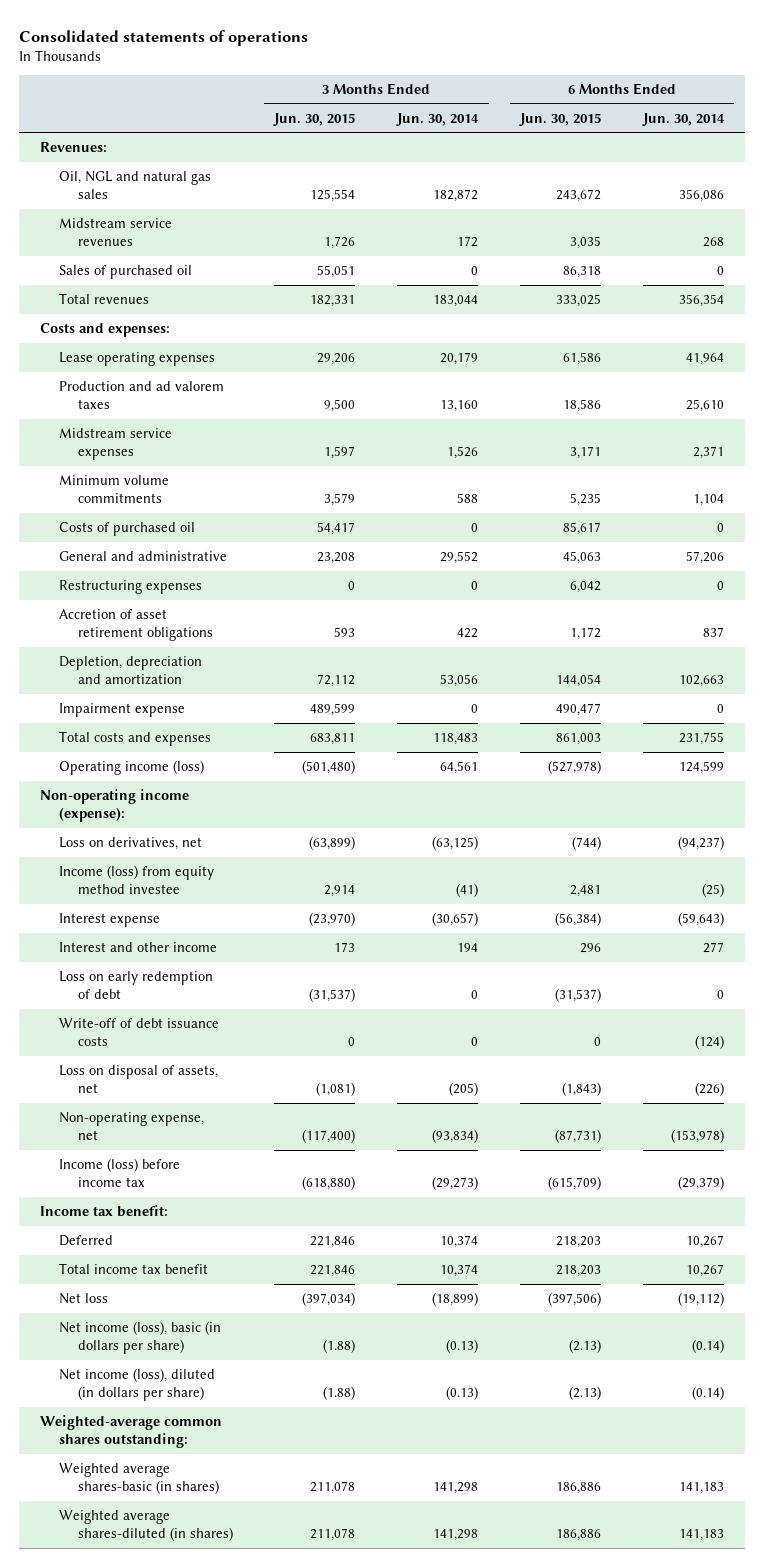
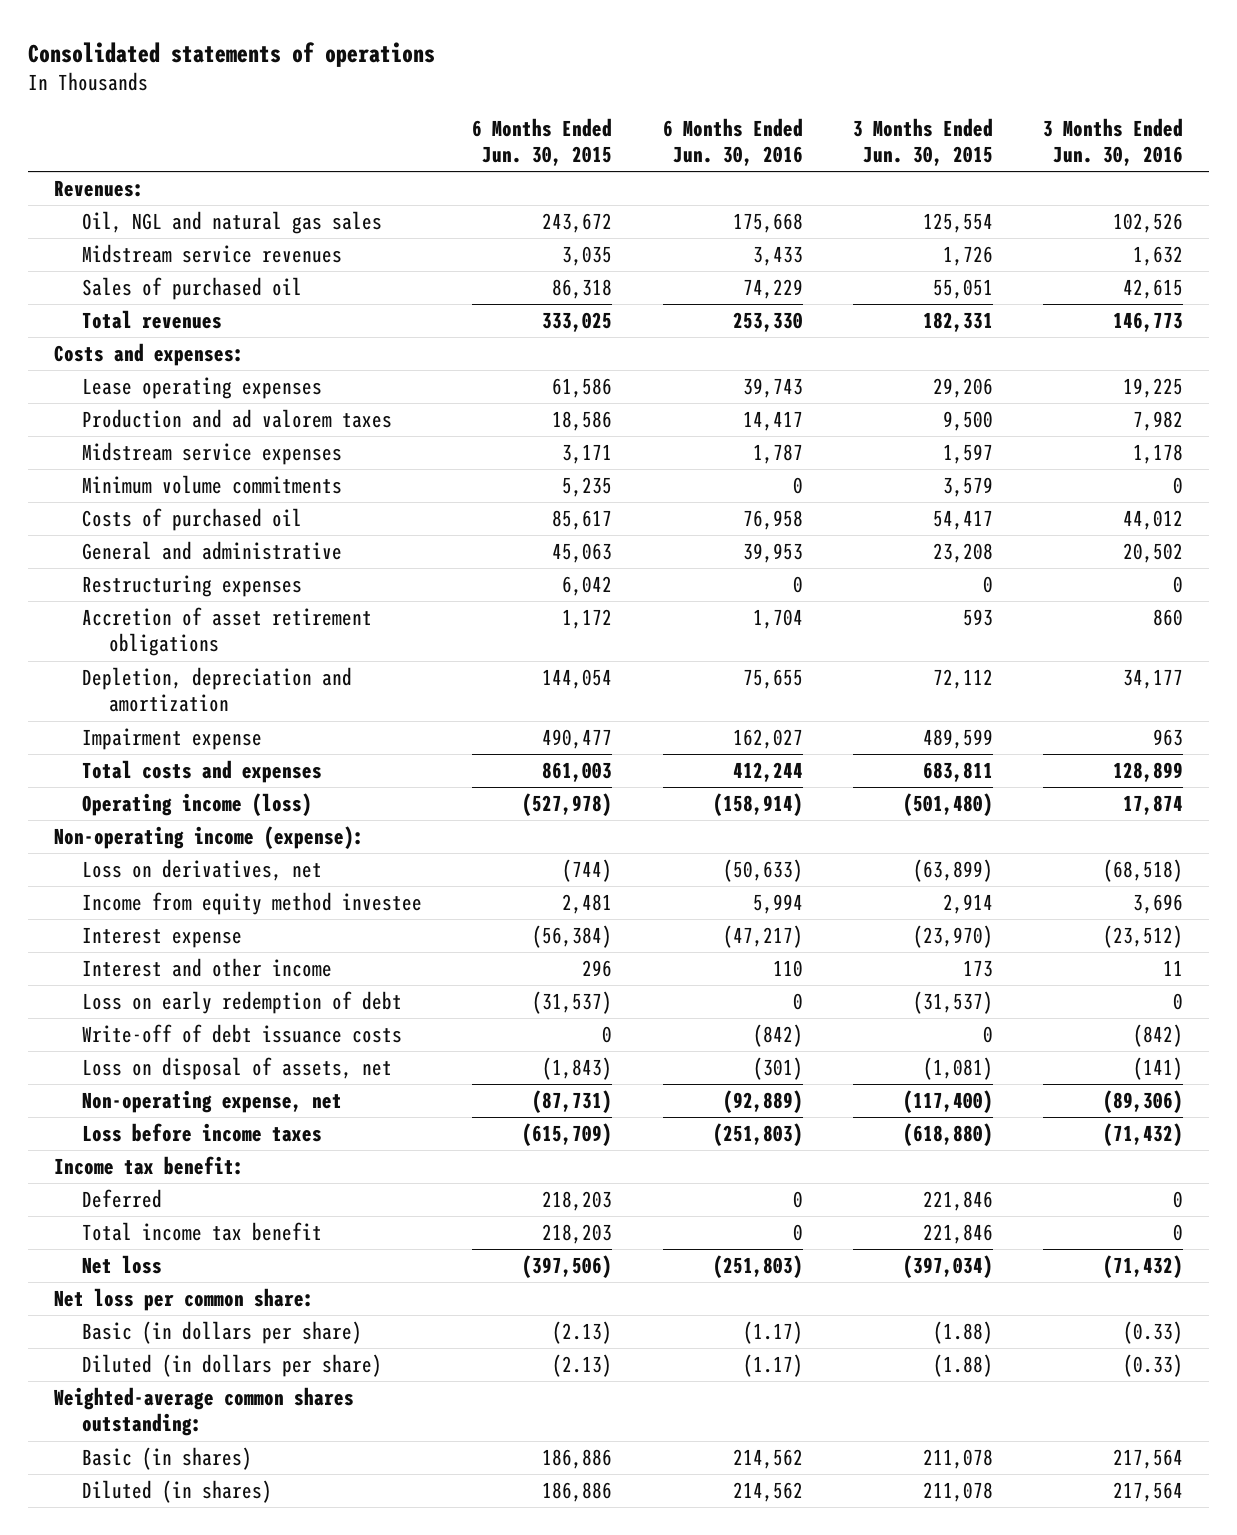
[396,112,480,126] Jun. 30, 2014 -> none
[641,112,725,126] Jun. 30, 2014 -> none
none -> [662,117,803,166] 6 Months Ended Jun. 30, 2016
none -> [1043,117,1184,166] 3 Months Ended Jun. 30, 2016
[58,864,214,895] Income (loss) from equity method investee -> [81,892,422,916] Income from equity method investee
[58,1157,180,1188] Income (loss) before income tax -> [81,1123,322,1143] Loss before income taxes
none -> [53,1288,314,1312] Net loss per common share:
[58,1320,221,1355] Net income (loss), basic (in dollars per share) -> [81,1321,362,1345] Basic (in dollars per share)
[58,1367,215,1402] Net income (loss), diluted (in dollars per share) -> [81,1354,382,1378] Diluted (in dollars per share)
[58,1462,219,1495] Weighted average shares-basic (in shares) -> [81,1447,252,1471] Basic (in shares)
[58,1509,233,1542] Weighted average shares-diluted (in shares) -> [81,1480,272,1504] Diluted (in shares)

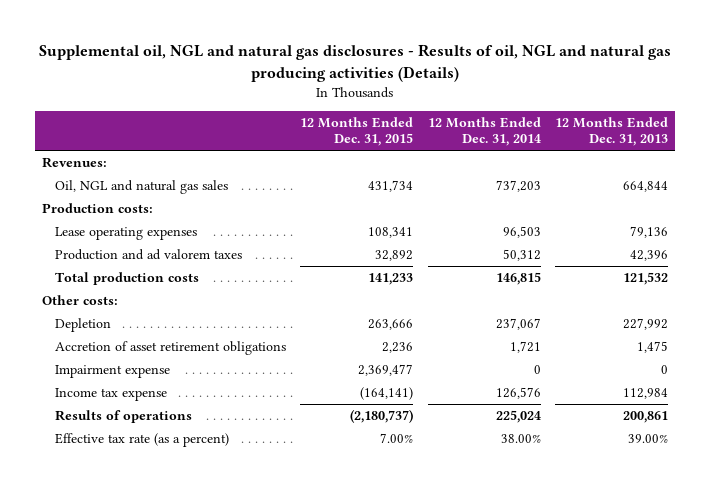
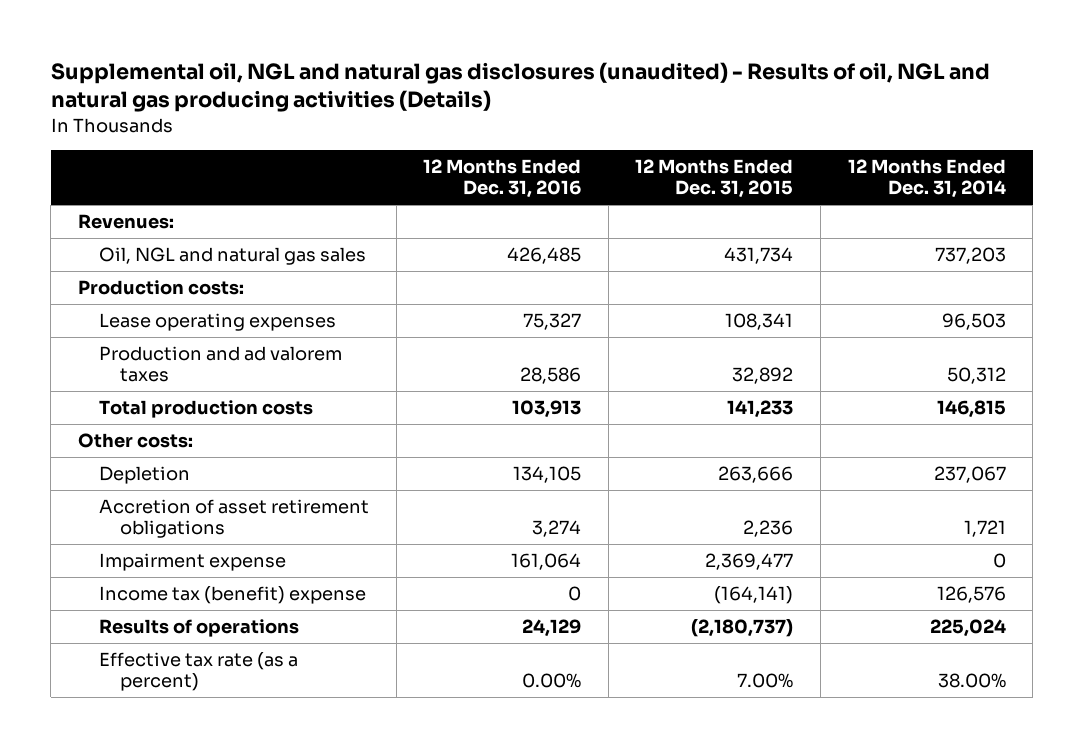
[39,44,672,83] Supplemental oil, NGL and natural gas disclosures - Results of oil, NGL and natural gas producing activities (Details) -> [50,61,990,113] Supplemental oil, NGL and natural gas disclosures (unaudited) - Results of oil, NGL and natural gas producing activities (Details)
[555,116,669,147] 12 Months Ended Dec. 31, 2013 -> none
none -> [423,159,582,199] 12 Months Ended Dec. 31, 2016
[54,387,167,401] Income tax expense -> [99,586,367,605] Income tax (benefit) expense

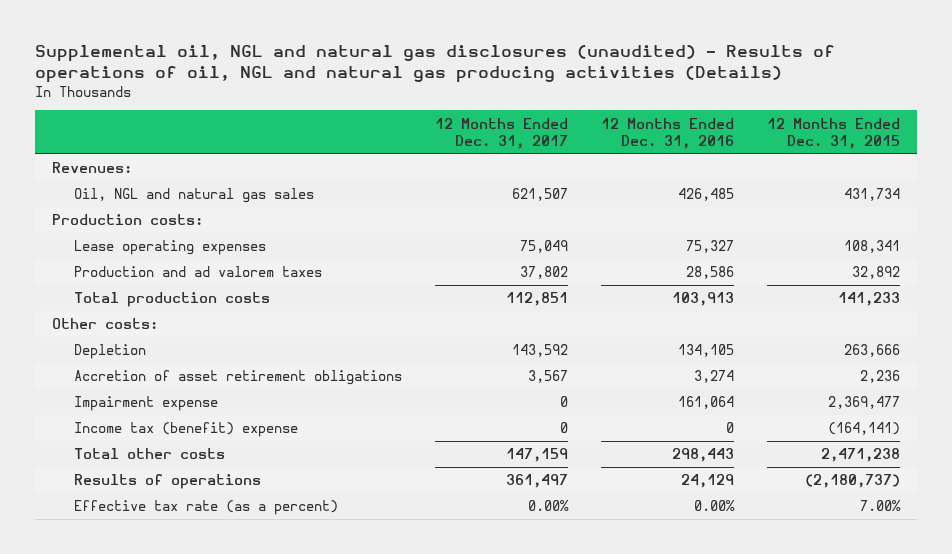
[50,61,990,113] Supplemental oil, NGL and natural gas disclosures (unaudited) - Results of oil, NGL and natural gas producing activities (Details) -> [35,44,836,83] Supplemental oil, NGL and natural gas disclosures (unaudited) - Results of operations of oil, NGL and natural gas producing activities (Details)
[847,159,1006,199] 12 Months Ended Dec. 31, 2014 -> none
none -> [434,117,568,149] 12 Months Ended Dec. 31, 2017
none -> [73,448,225,460] Total other costs

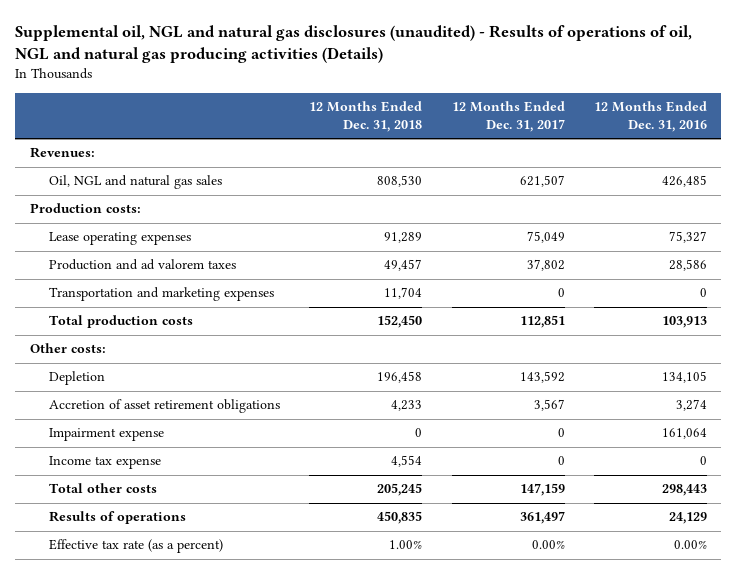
[767,117,901,149] 12 Months Ended Dec. 31, 2015 -> none
none -> [309,100,423,133] 12 Months Ended Dec. 31, 2018
none -> [49,287,275,302] Transportation and marketing expenses
[73,422,298,438] Income tax (benefit) expense -> [49,456,162,470] Income tax expense

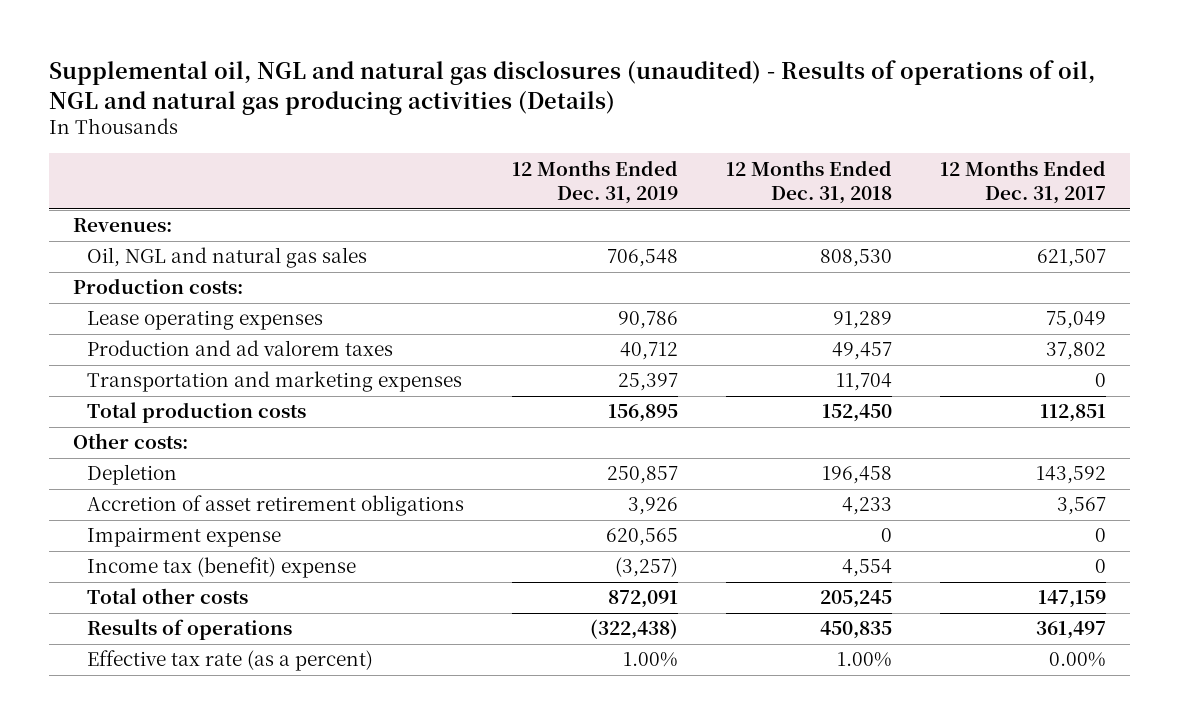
[593,100,707,133] 12 Months Ended Dec. 31, 2016 -> none
none -> [512,159,679,205] 12 Months Ended Dec. 31, 2019
[49,456,162,470] Income tax expense -> [87,557,357,579] Income tax (benefit) expense

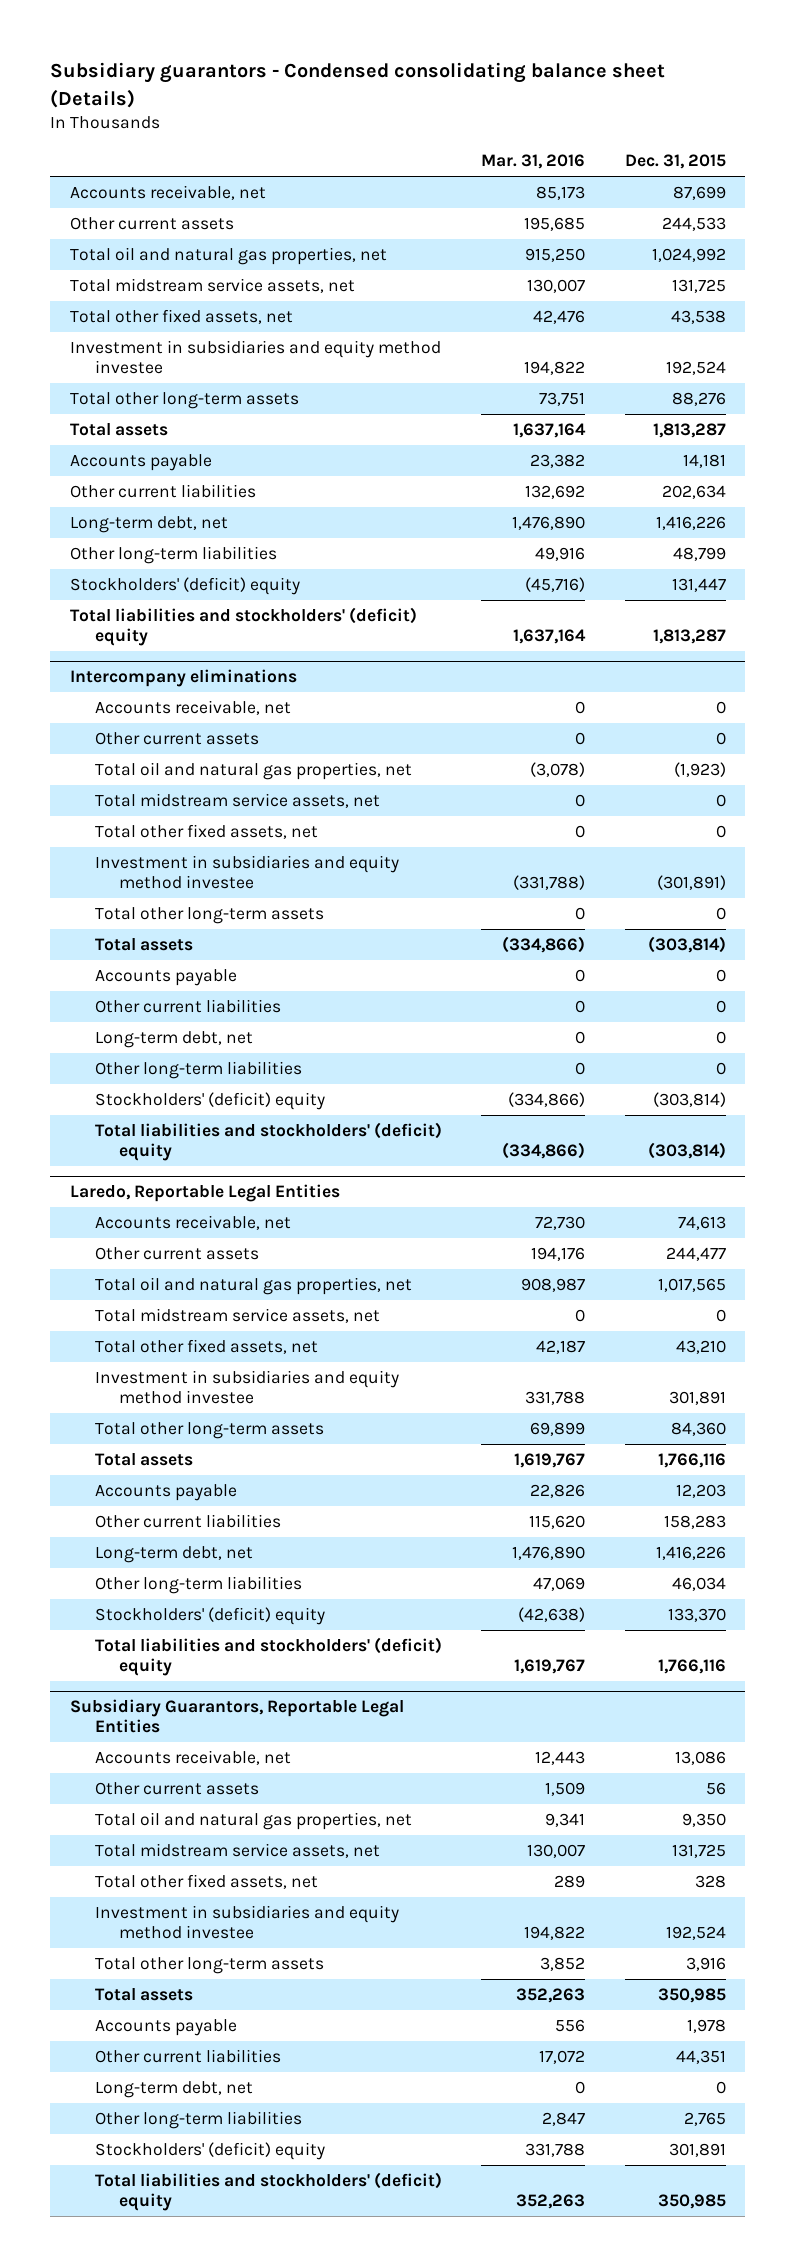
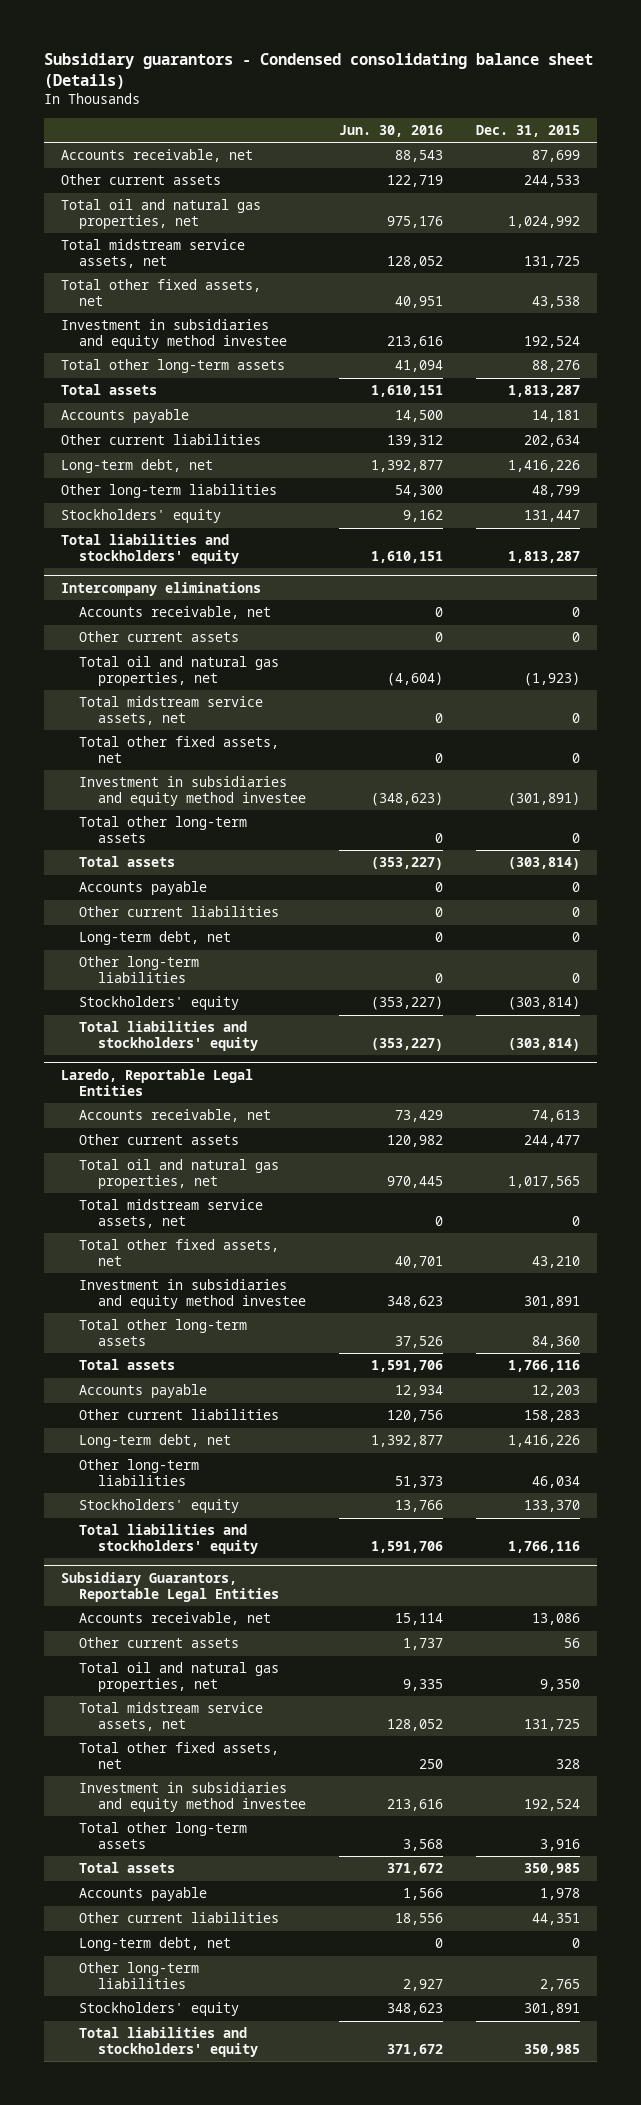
[481,154,586,170] Mar. 31, 2016 -> none
none -> [338,124,443,137] Jun. 30, 2016
[70,576,301,595] Stockholders' (deficit) equity -> [61,509,222,524] Stockholders' equity
[70,606,418,647] Total liabilities and stockholders' (deficit) equity -> [61,534,240,564] Total liabilities and stockholders' equity
[94,1091,325,1110] Stockholders' (deficit) equity -> [79,996,240,1011] Stockholders' equity
[94,1121,442,1162] Total liabilities and stockholders' (deficit) equity -> [79,1021,258,1051] Total liabilities and stockholders' equity
[94,1606,325,1625] Stockholders' (deficit) equity -> [79,1499,240,1514] Stockholders' equity
[94,1636,442,1677] Total liabilities and stockholders' (deficit) equity -> [79,1524,258,1554] Total liabilities and stockholders' equity
[94,2141,325,2160] Stockholders' (deficit) equity -> [79,2002,240,2017] Stockholders' equity
[94,2171,442,2212] Total liabilities and stockholders' (deficit) equity -> [79,2027,258,2057] Total liabilities and stockholders' equity

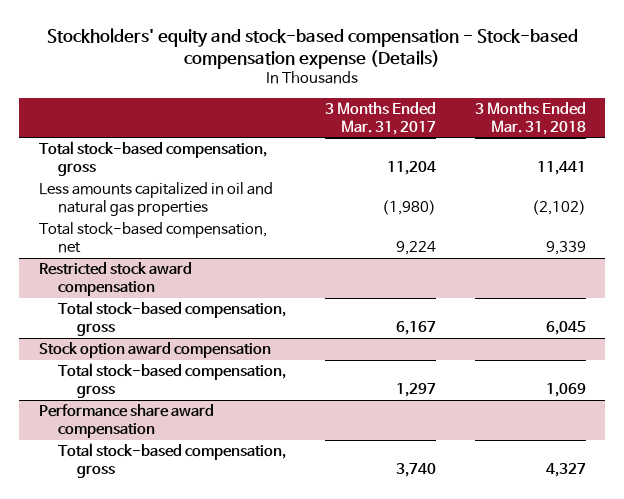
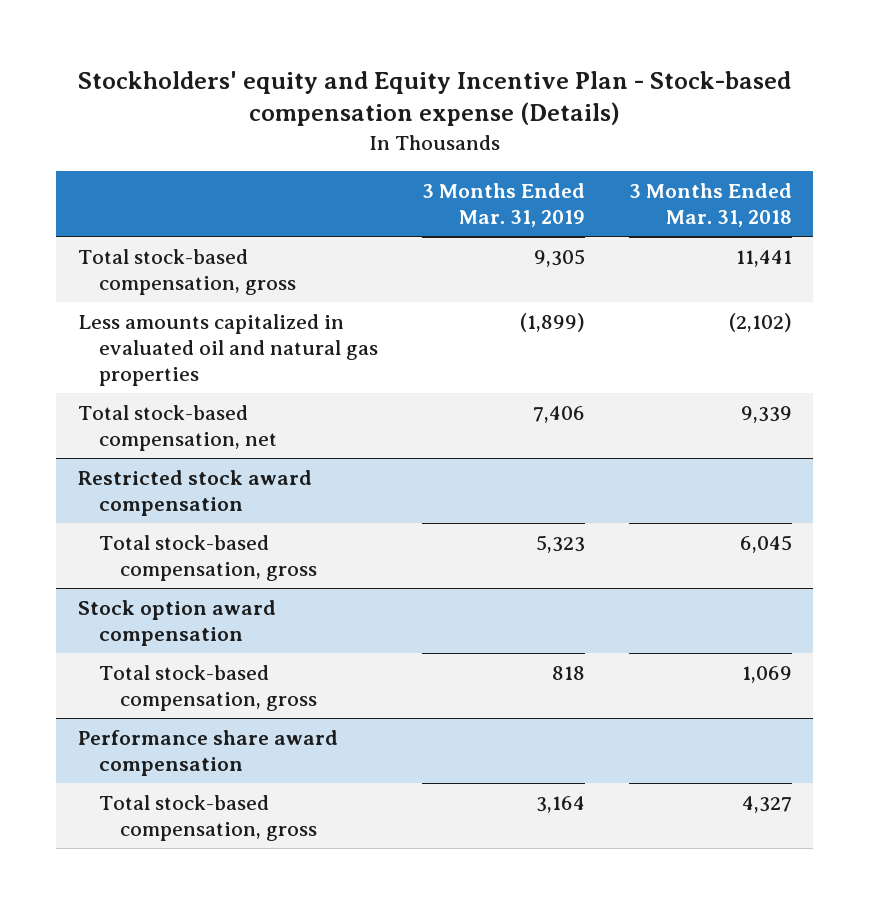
[47,27,579,69] Stockholders' equity and stock-based compensation - Stock-based compensation expense (Details) -> [77,70,791,127] Stockholders' equity and Equity Incentive Plan - Stock-based compensation expense (Details)
[324,101,436,135] 3 Months Ended Mar. 31, 2017 -> none
none -> [421,183,585,227] 3 Months Ended Mar. 31, 2019
[38,182,273,217] Less amounts capitalized in oil and natural gas properties -> [77,314,378,386] Less amounts capitalized in evaluated oil and natural gas properties

